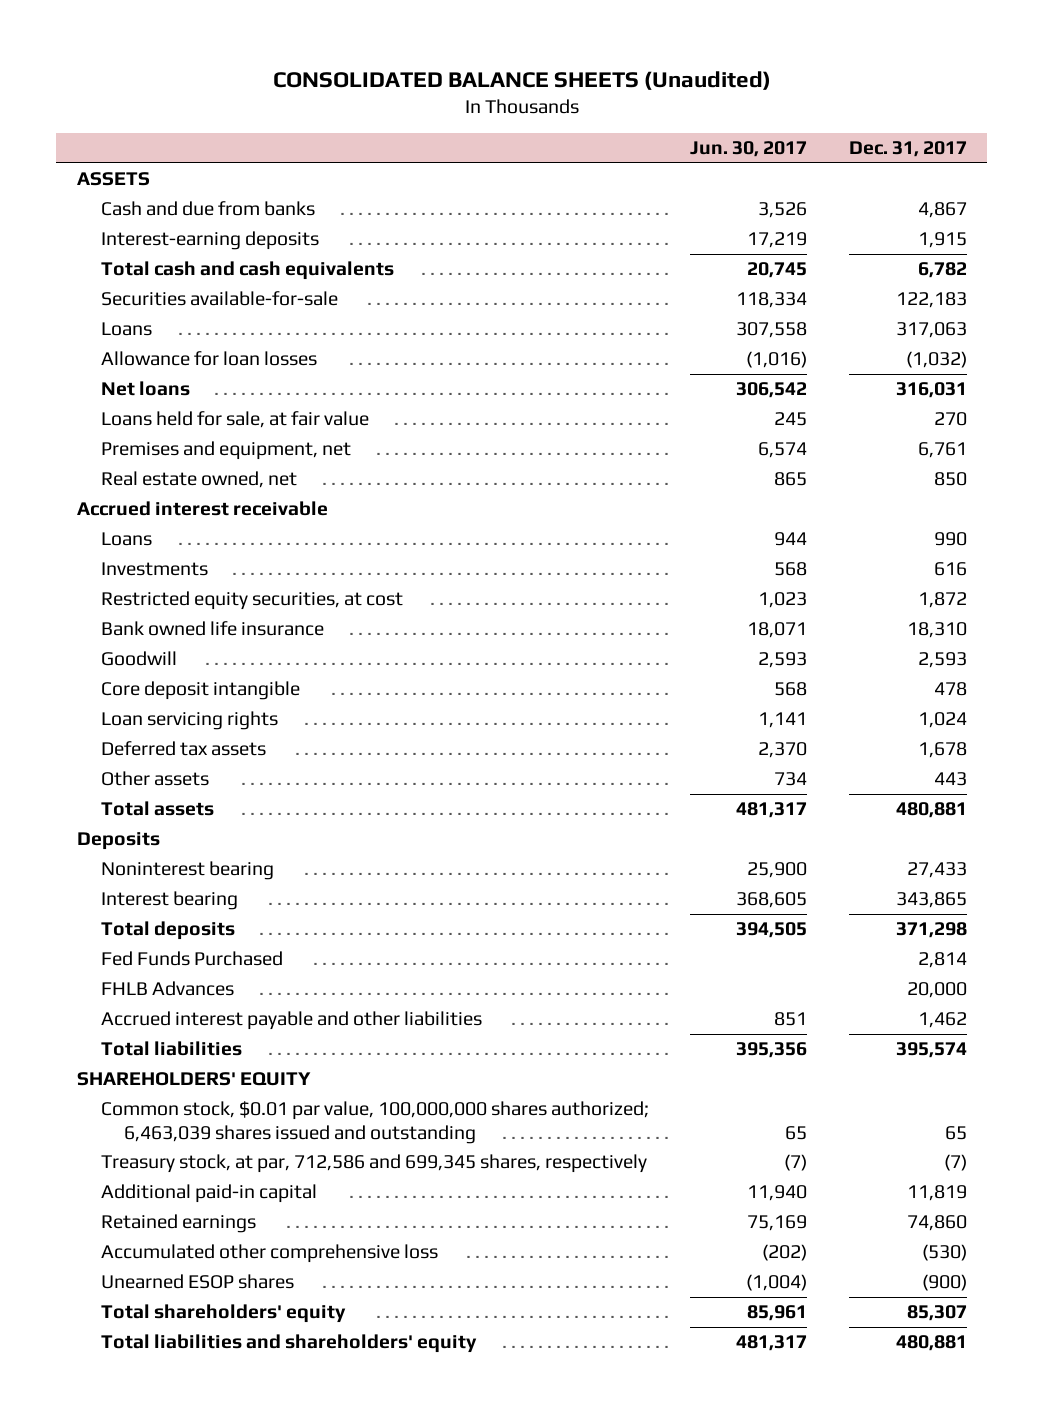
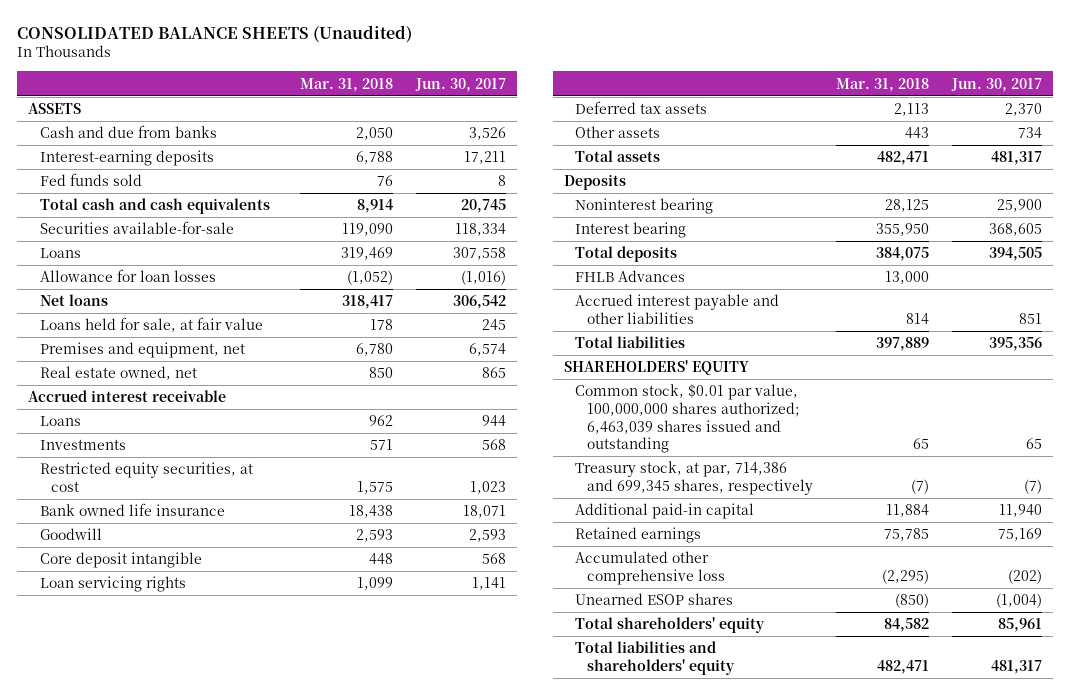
[848,141,967,158] Dec. 31, 2017 -> none
none -> [300,77,394,92] Mar. 31, 2018
[747,232,808,249] 17,219 -> [463,151,506,165] 17,211
none -> [39,173,142,187] Fed funds sold
[100,951,283,967] Fed Funds Purchased -> none
[100,1154,647,1174] Treasury stock, at par, 712,586 and 699,345 shares, respectively -> [575,461,813,495] Treasury stock, at par, 714,386 and 699,345 shares, respectively

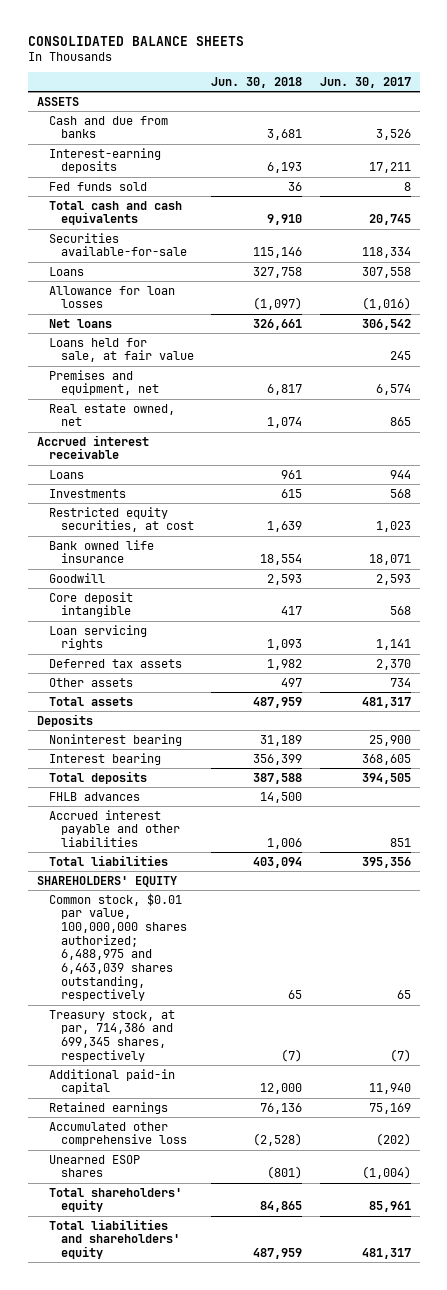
[16,24,412,43] CONSOLIDATED BALANCE SHEETS (Unaudited) -> [27,35,244,46] CONSOLIDATED BALANCE SHEETS
[300,77,394,92] Mar. 31, 2018 -> none
none -> [211,76,303,88] Jun. 30, 2018
[575,270,686,283] FHLB Advances -> [48,791,140,801] FHLB advances
[575,384,800,454] Common stock, $0.01 par value, 100,000,000 shares authorized; 6,463,039 shares issued and outstanding -> [48,892,187,1002] Common stock, $0.01 par value, 100,000,000 shares authorized; 6,488,975 and 6,463,039 shares outstanding, respectively

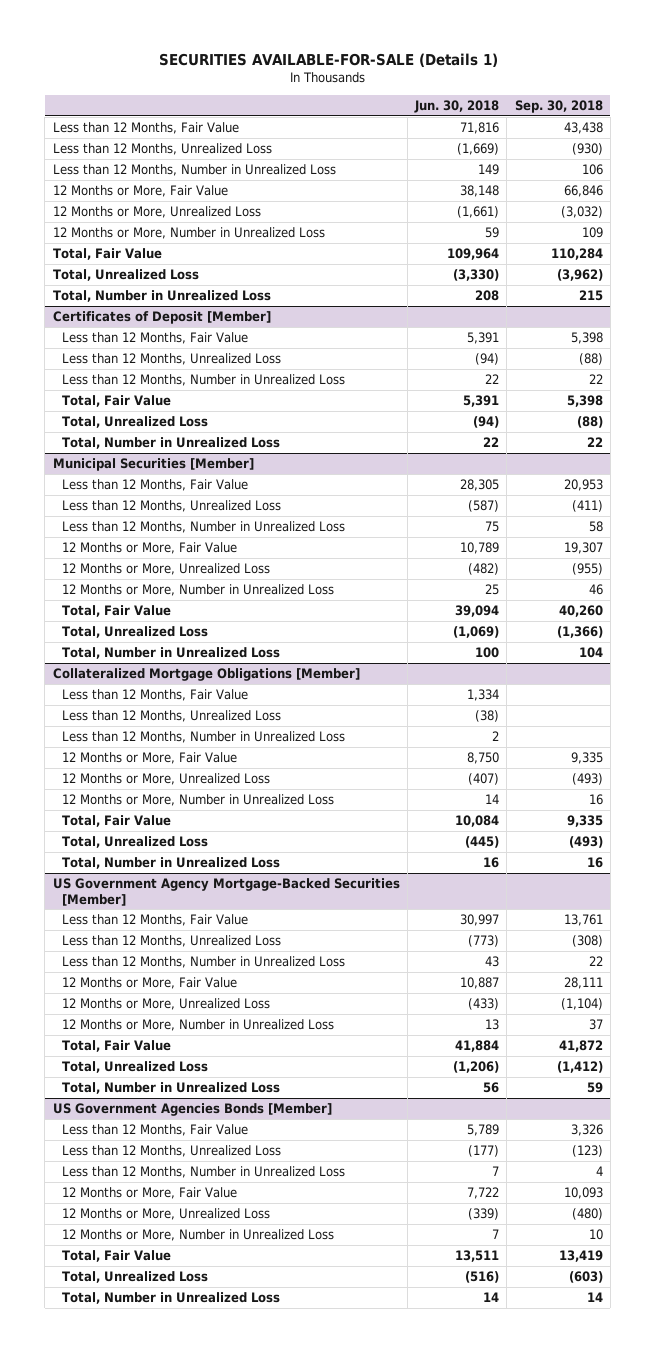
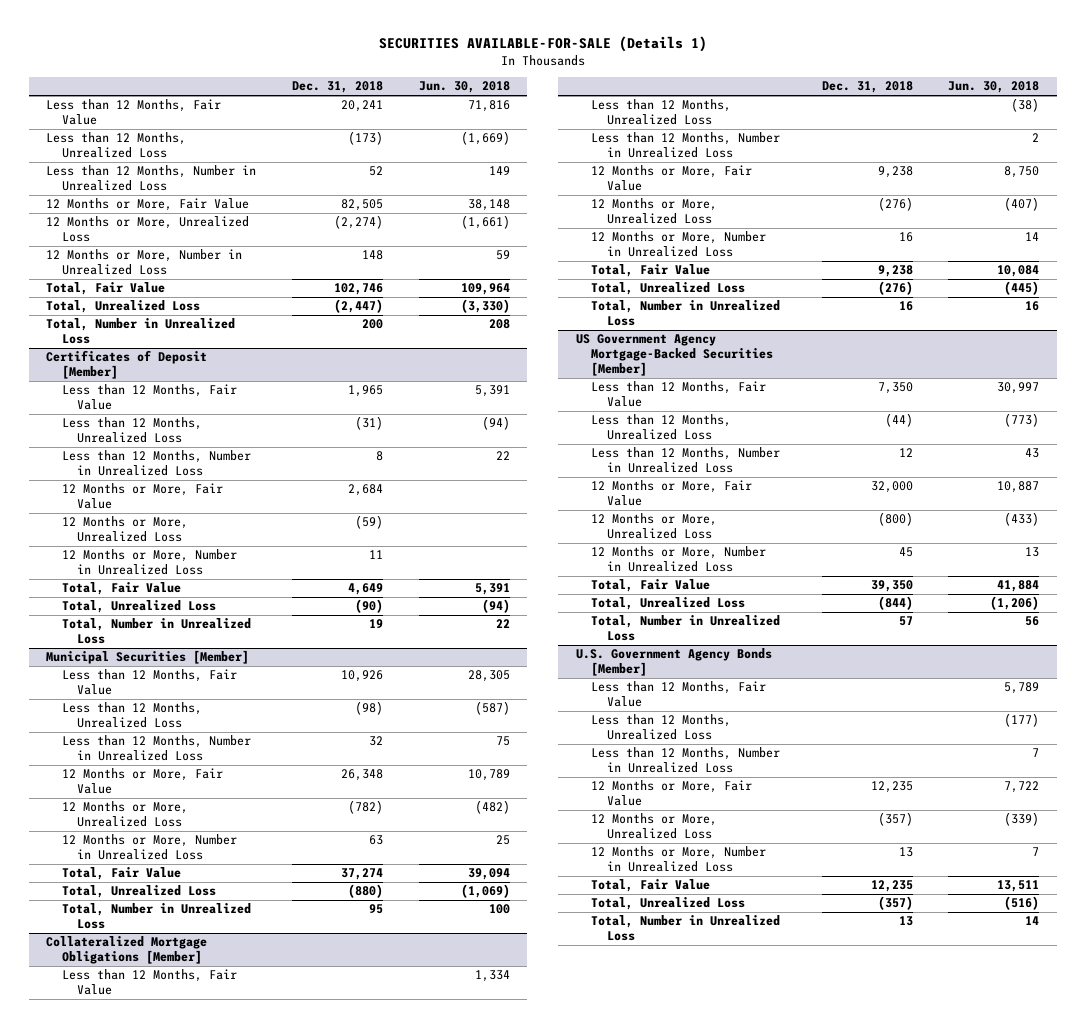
[514,100,603,114] Sep. 30, 2018 -> none
none -> [292,81,384,94] Dec. 31, 2018
none -> [61,483,223,510] 12 Months or More, Fair Value
none -> [61,516,188,543] 12 Months or More, Unrealized Loss
none -> [61,549,237,576] 12 Months or More, Number in Unrealized Loss
[52,1102,332,1116] US Government Agencies Bonds [Member] -> [576,648,773,677] U.S. Government Agency Bonds [Member]

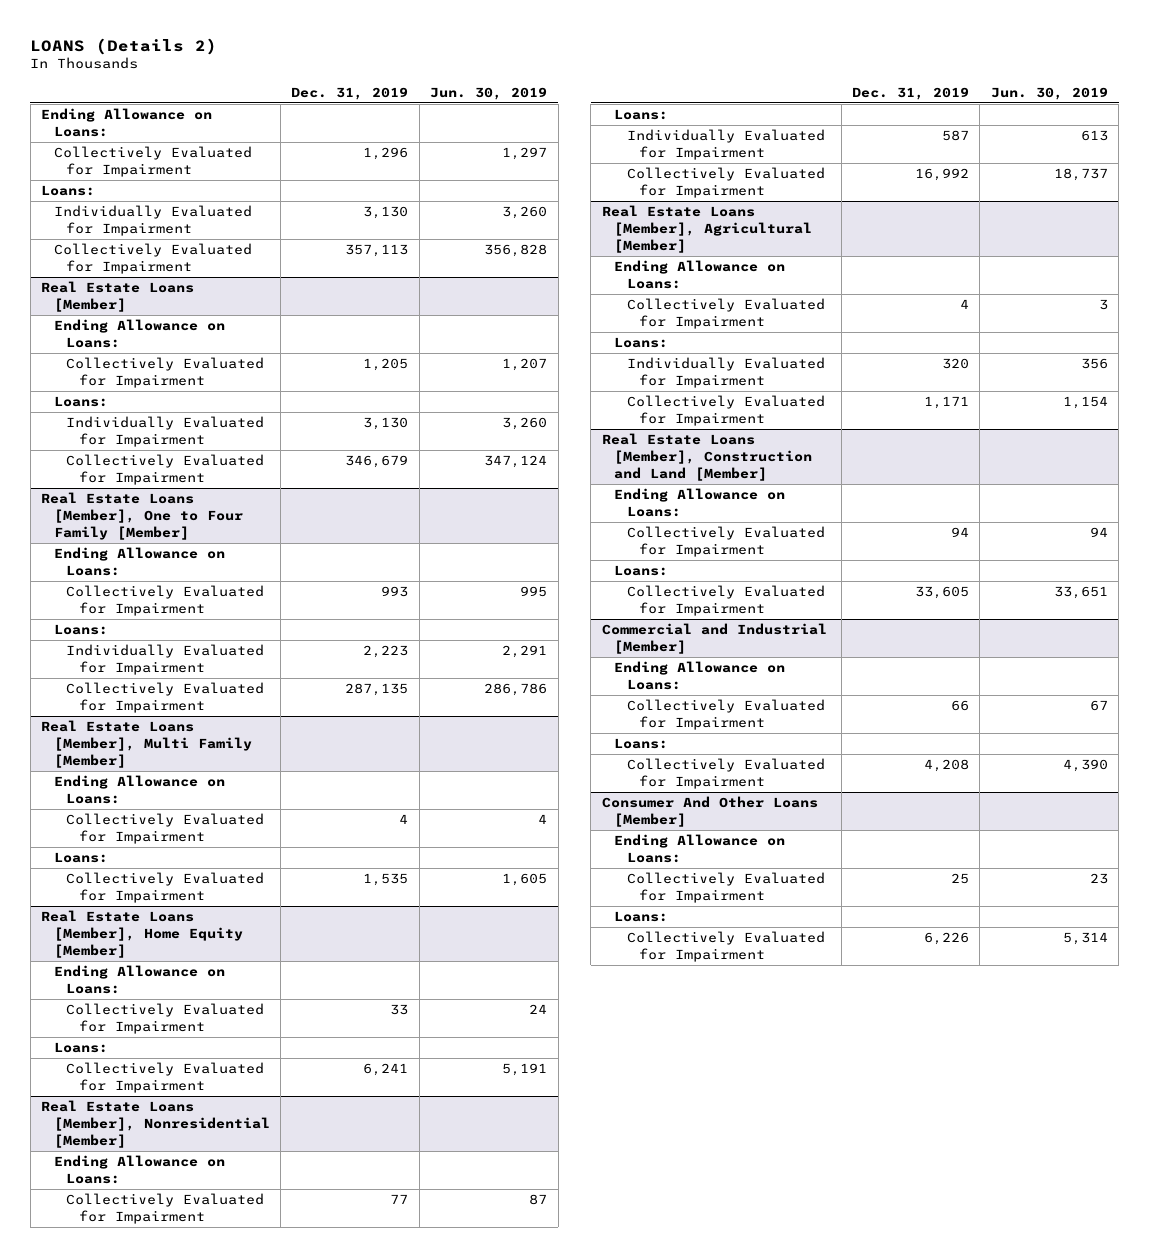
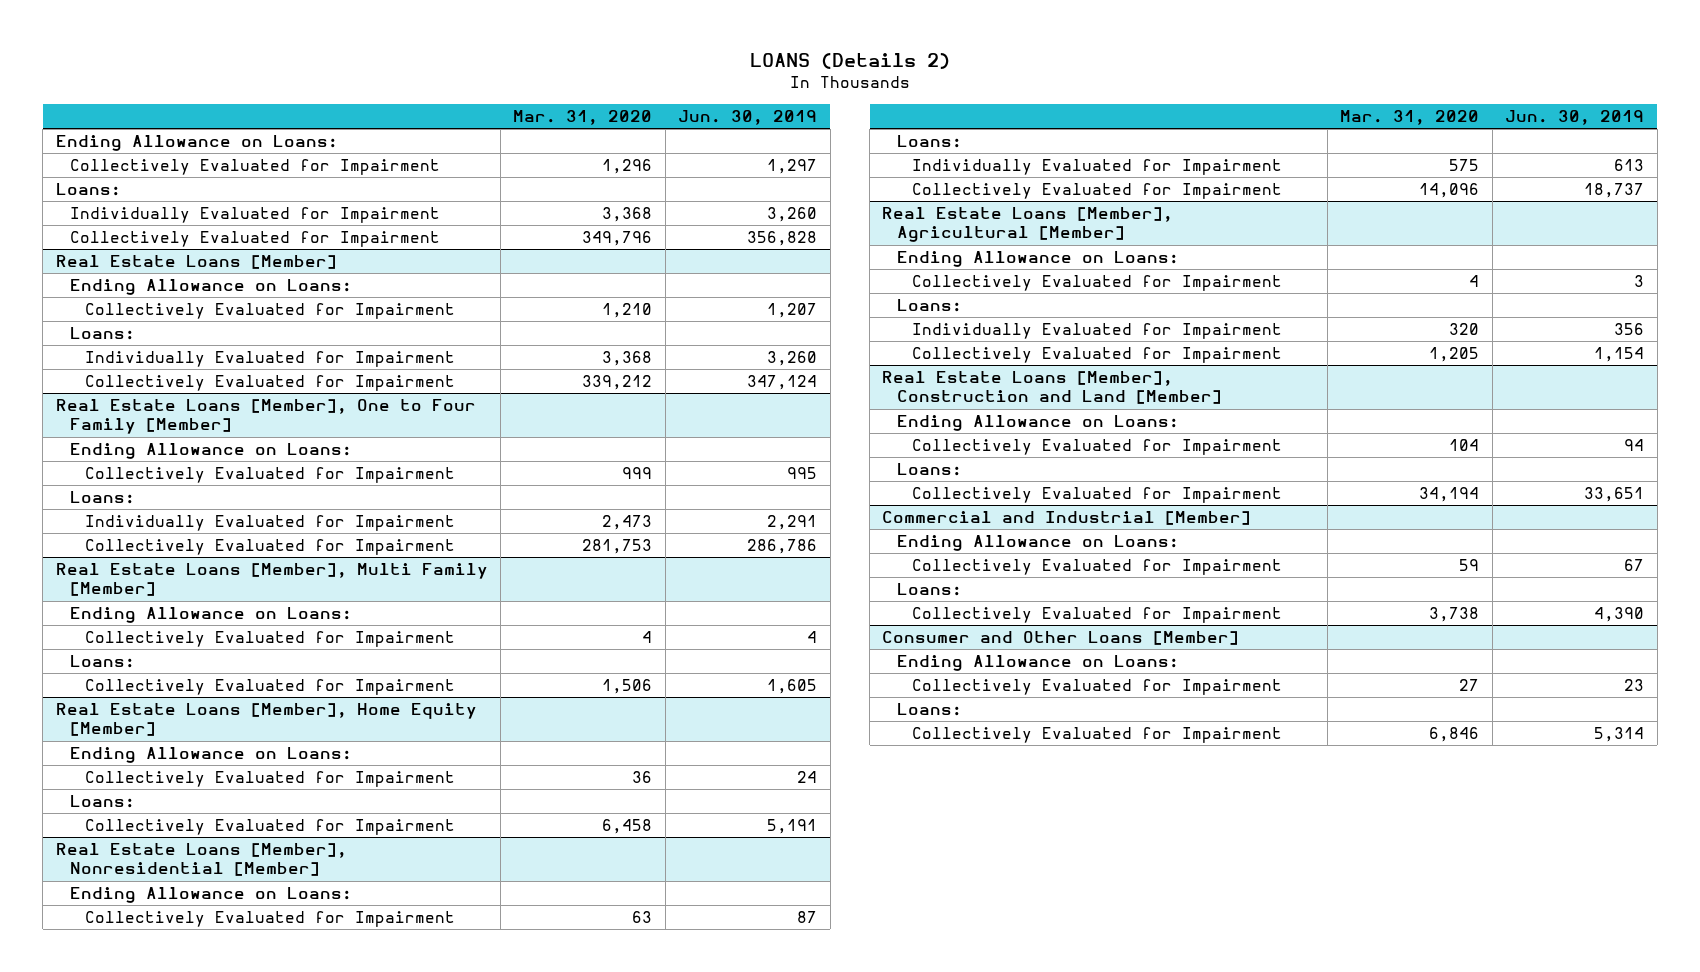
[291,86,409,100] Dec. 31, 2019 -> none
none -> [513,109,653,125] Mar. 31, 2020
[601,796,818,828] Consumer And Other Loans [Member] -> [882,631,1240,646] Consumer and Other Loans [Member]

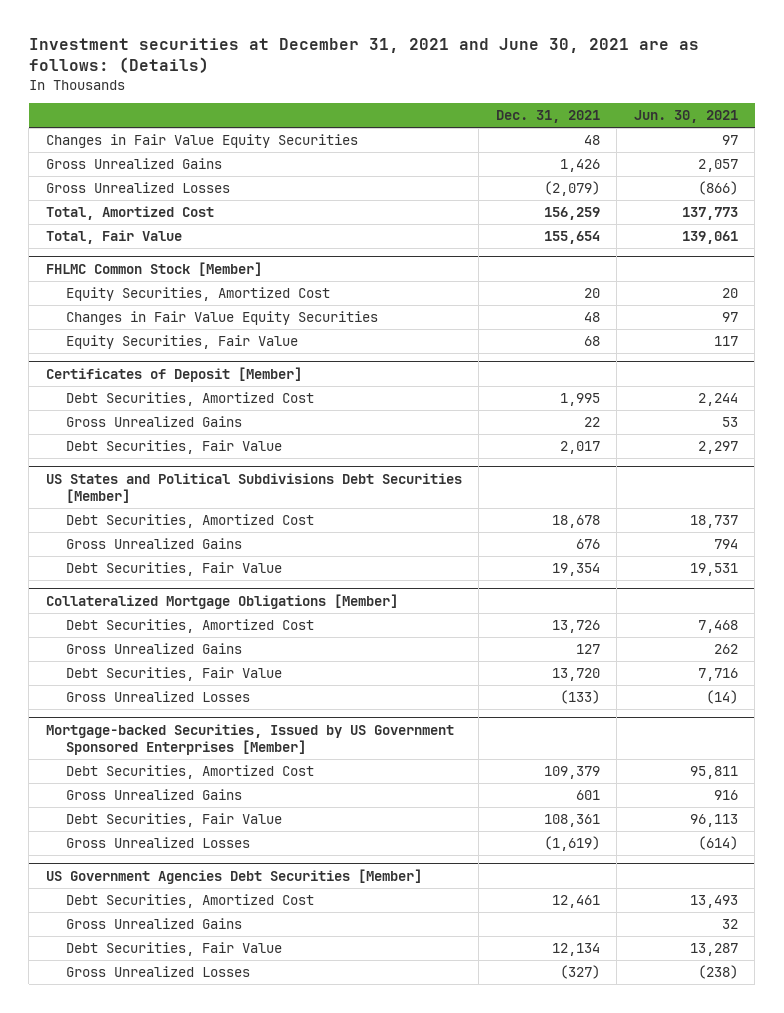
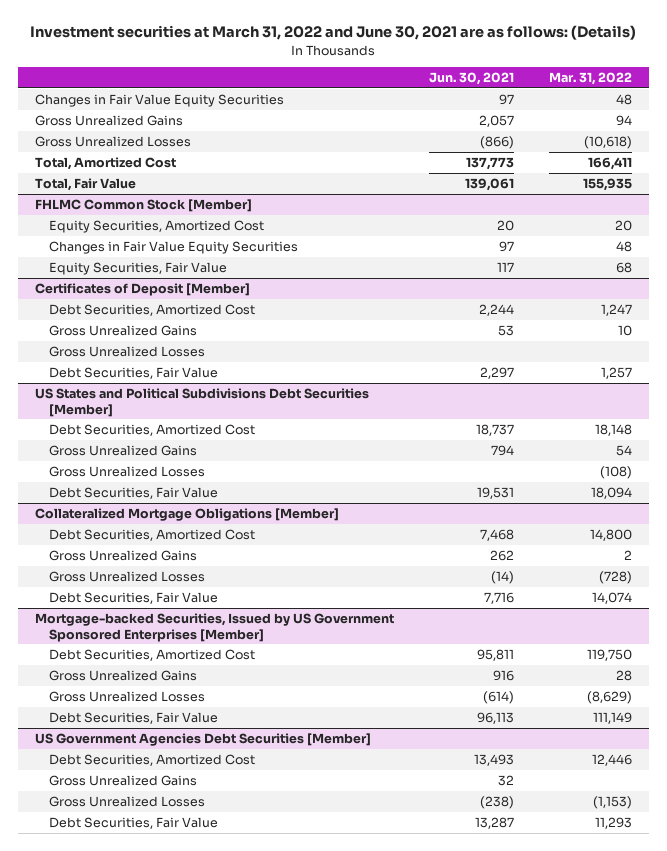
[28,37,699,74] Investment securities at December 31, 2021 and June 30, 2021 are as follows: (Details) -> [30,25,637,41] Investment securities at March 31, 2022 and June 30, 2021 are as follows: (Details)
[495,110,600,124] Dec. 31, 2021 -> none
none -> [548,72,632,86] Mar. 31, 2022
none -> [49,345,206,357] Gross Unrealized Losses
none -> [49,465,206,477] Gross Unrealized Losses
[66,666,283,681] Debt Securities, Fair Value -> [49,591,219,604] Debt Securities, Fair Value
[66,812,283,827] Debt Securities, Fair Value -> [49,711,219,724] Debt Securities, Fair Value
[66,941,283,956] Debt Securities, Fair Value -> [49,816,219,829] Debt Securities, Fair Value

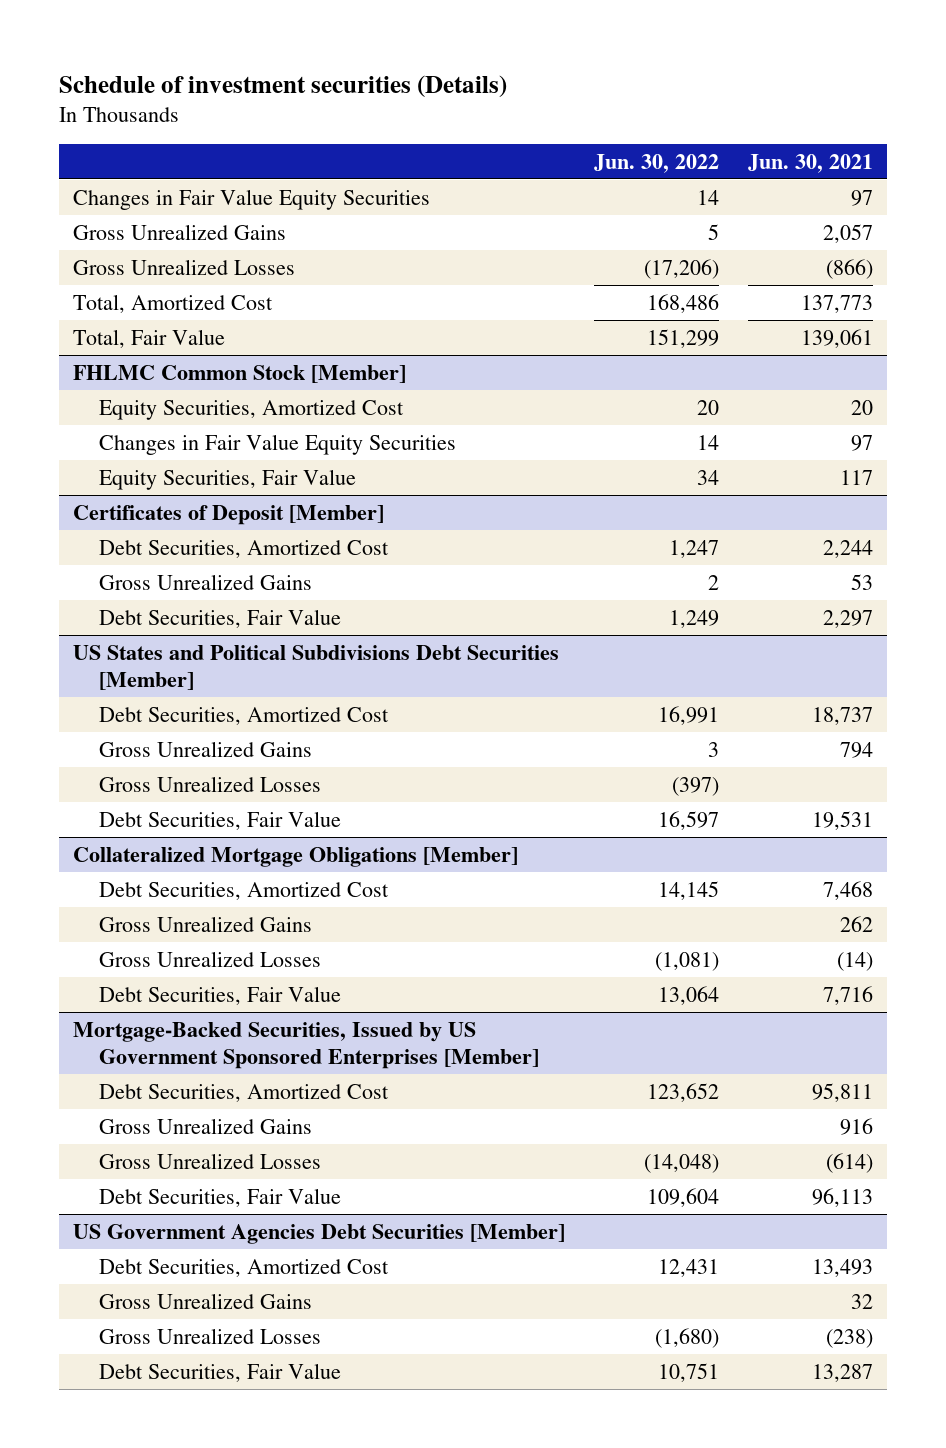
[30,25,637,41] Investment securities at March 31, 2022 and June 30, 2021 are as follows: (Details) -> [58,74,507,98] Schedule of investment securities (Details)
[548,72,632,86] Mar. 31, 2022 -> none
none -> [594,153,720,173] Jun. 30, 2022
[49,345,206,357] Gross Unrealized Losses -> none
[35,612,395,642] Mortgage-backed Securities, Issued by US Government Sponsored Enterprises [Member] -> [73,1021,540,1070] Mortgage-Backed Securities, Issued by US Government Sponsored Enterprises [Member]

